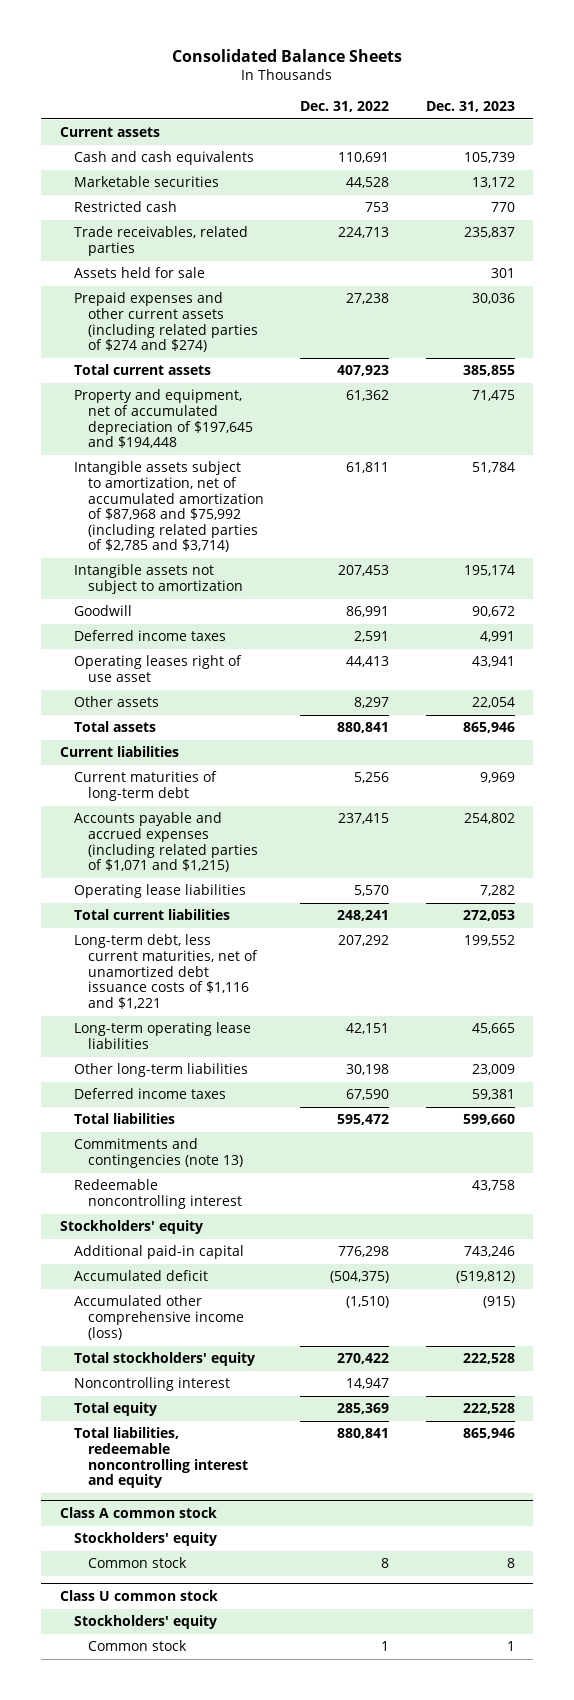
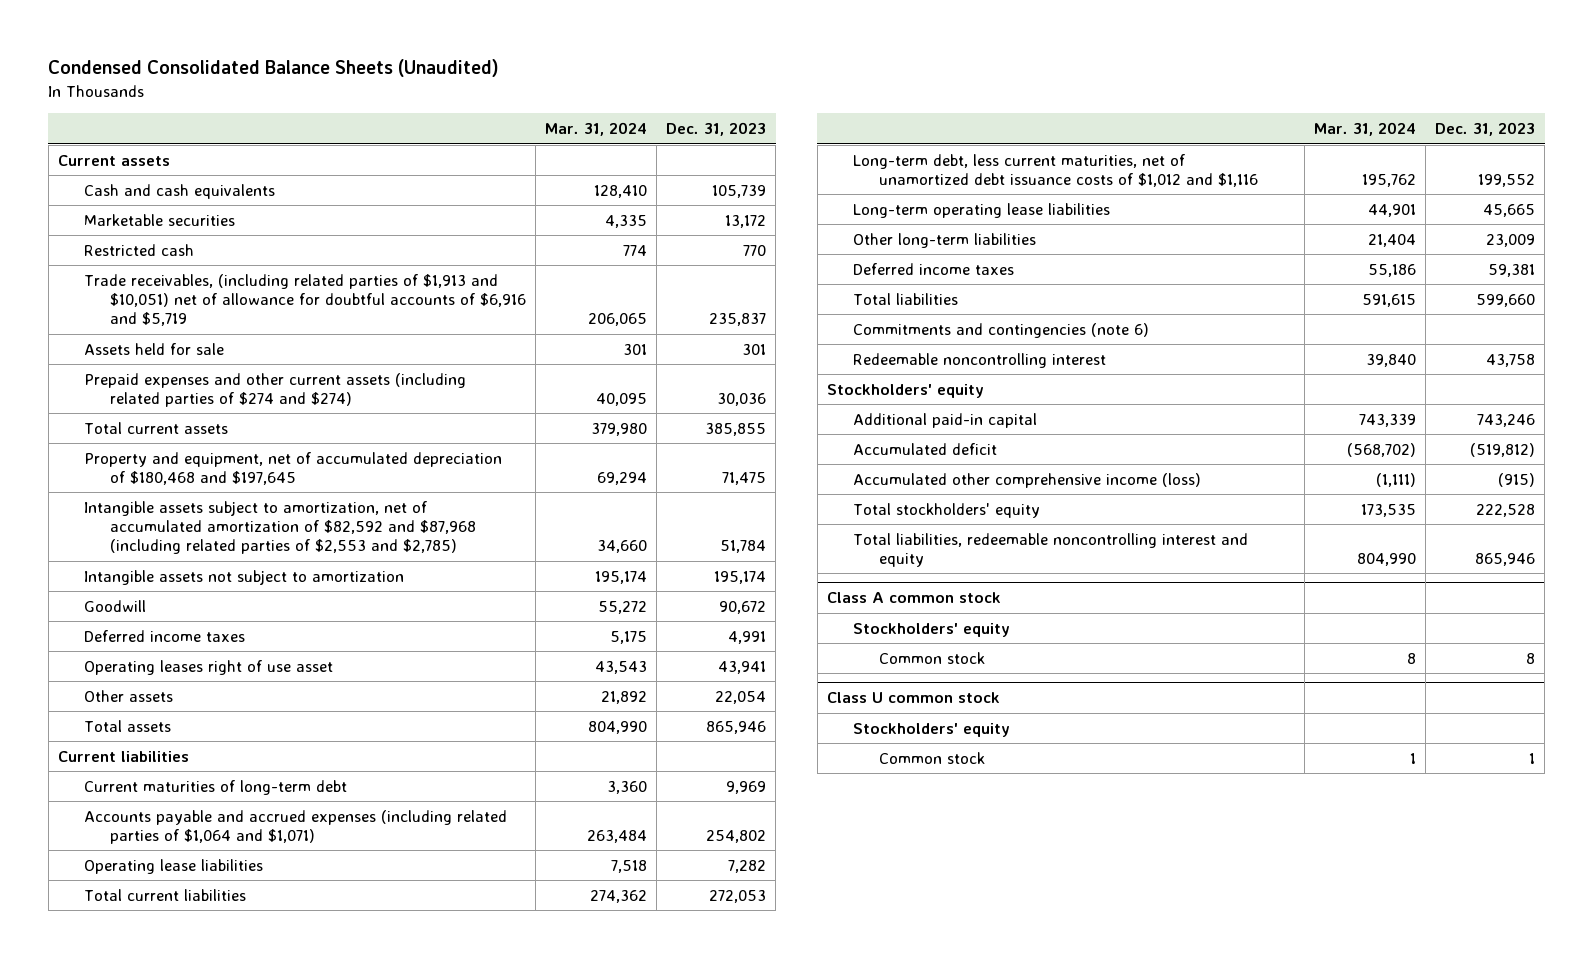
[172,49,403,63] Consolidated Balance Sheets -> [48,59,500,78] Condensed Consolidated Balance Sheets (Unaudited)
[300,100,390,112] Dec. 31, 2022 -> none
none -> [545,122,648,137] Mar. 31, 2024
[73,226,248,257] Trade receivables, related parties -> [83,273,527,327] Trade receivables, (including related parties of $1,913 and $10,051) net of allowance for doubtful accounts of $6,916 and $5,719
[73,389,254,449] Property and equipment, net of accumulated depreciation of $197,645 and $194,448 -> [83,451,502,486] Property and equipment, net of accumulated depreciation of $180,468 and $197,645
[73,461,265,553] Intangible assets subject to amortization, net of accumulated amortization of $87,968 and $75,992 (including related parties of $2,785 and $3,714) -> [83,500,477,555] Intangible assets subject to amortization, net of accumulated amortization of $82,592 and $87,968 (including related parties of $2,553 and $2,785)
[73,812,259,873] Accounts payable and accrued expenses (including related parties of $1,071 and $1,215) -> [83,809,507,845] Accounts payable and accrued expenses (including related parties of $1,064 and $1,071)
[73,934,259,1009] Long-term debt, less current maturities, net of unamortized debt issuance costs of $1,116 and $1,221 -> [853,153,1259,188] Long-term debt, less current maturities, net of unamortized debt issuance costs of $1,012 and $1,116
[73,1138,244,1169] Commitments and contingencies (note 13) -> [853,322,1150,338] Commitments and contingencies (note 6)
[73,1377,230,1392] Noncontrolling interest -> none
[73,1402,157,1417] Total equity -> none

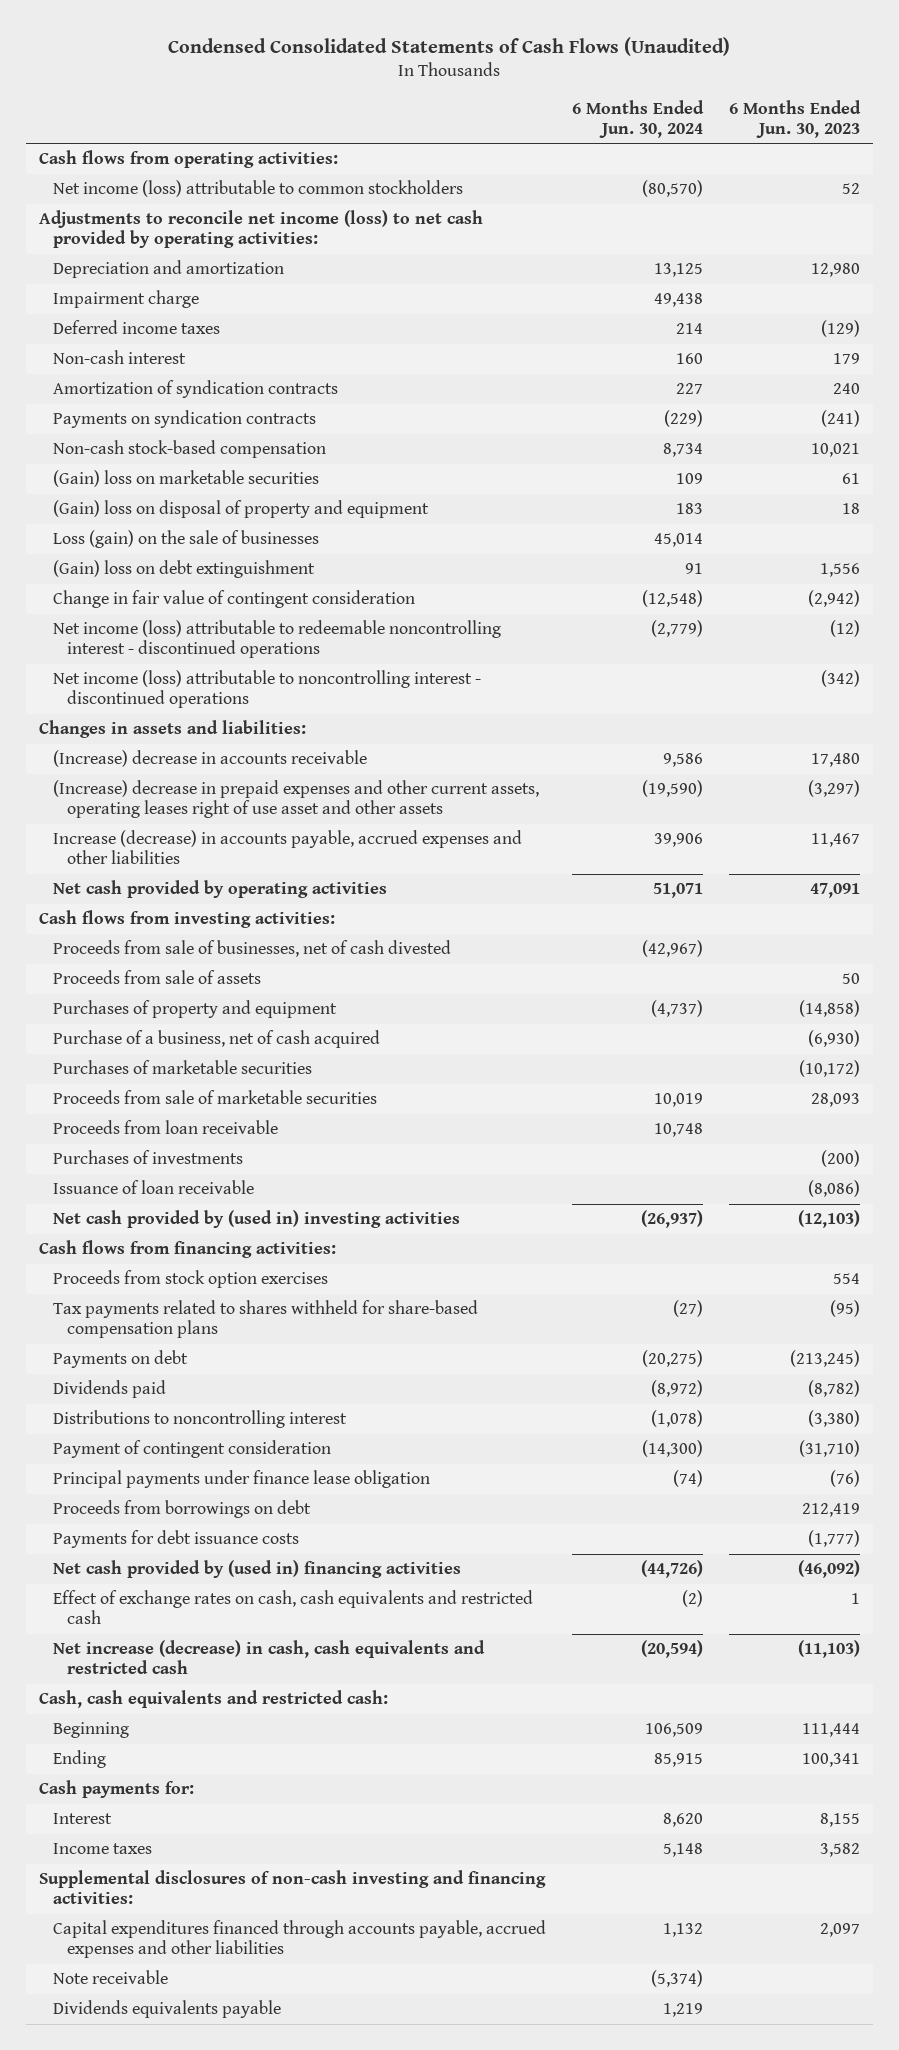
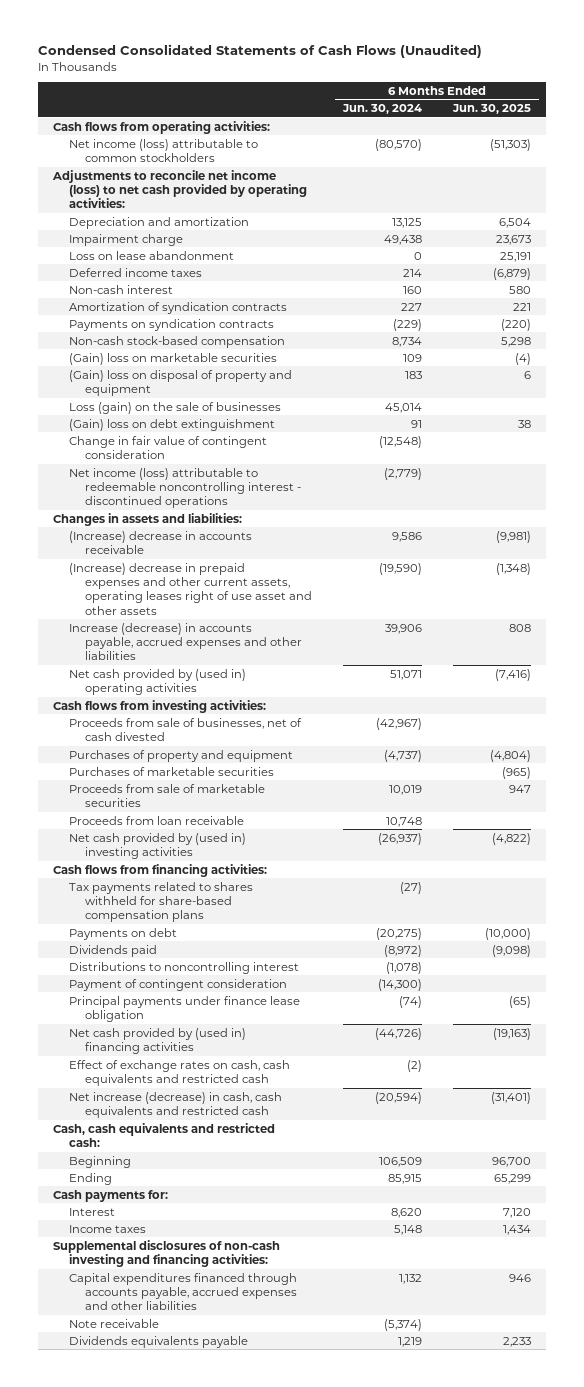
[729,99,862,138] 6 Months Ended Jun. 30, 2023 -> none
none -> [451,104,531,115] Jun. 30, 2025
none -> [68,250,234,260] Loss on lease abandonment
[52,670,481,709] Net income (loss) attributable to noncontrolling interest - discontinued operations -> none
[52,880,387,899] Net cash provided by operating activities -> [68,668,246,696] Net cash provided by (used in) operating activities
[52,970,261,985] Proceeds from sale of assets -> none
[52,1030,380,1049] Purchase of a business, net of cash acquired -> none
[52,1150,243,1165] Purchases of investments -> none
[52,1180,254,1195] Issuance of loan receivable -> none
[52,1270,328,1289] Proceeds from stock option exercises -> none
[52,1500,311,1519] Proceeds from borrowings on debt -> none
[52,1530,299,1549] Payments for debt issuance costs -> none

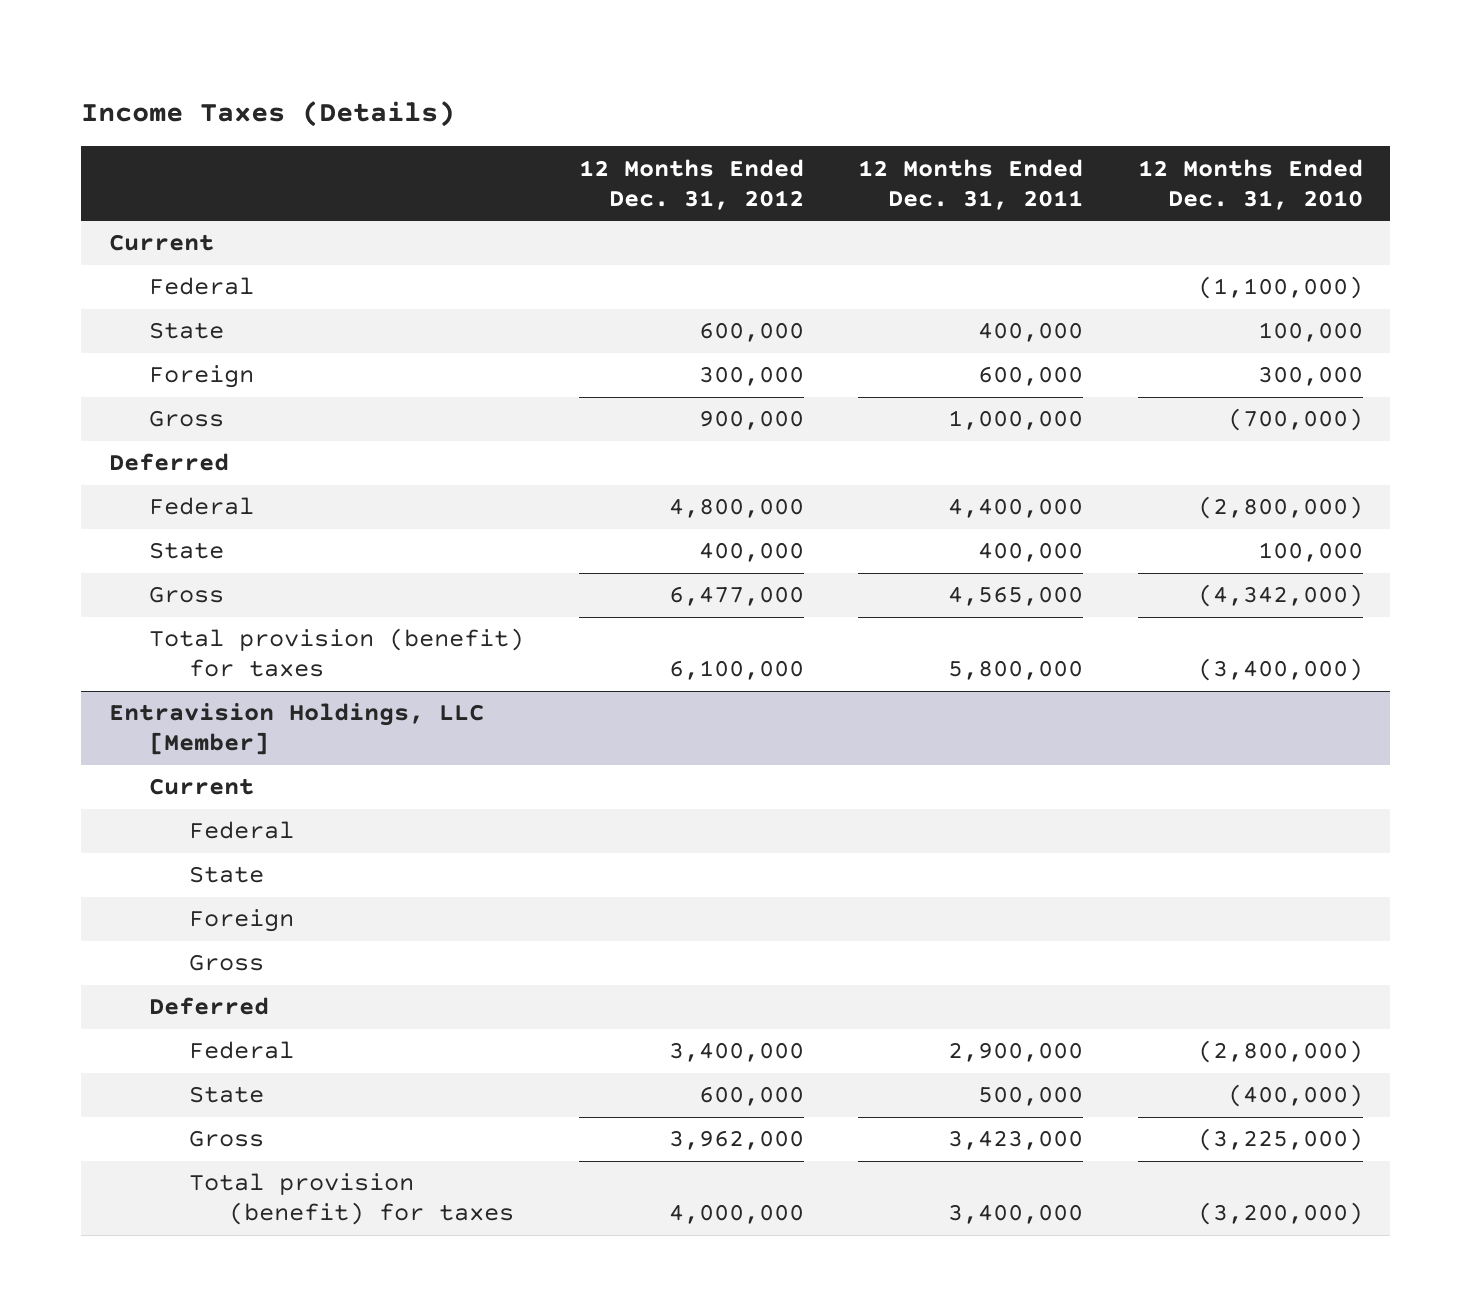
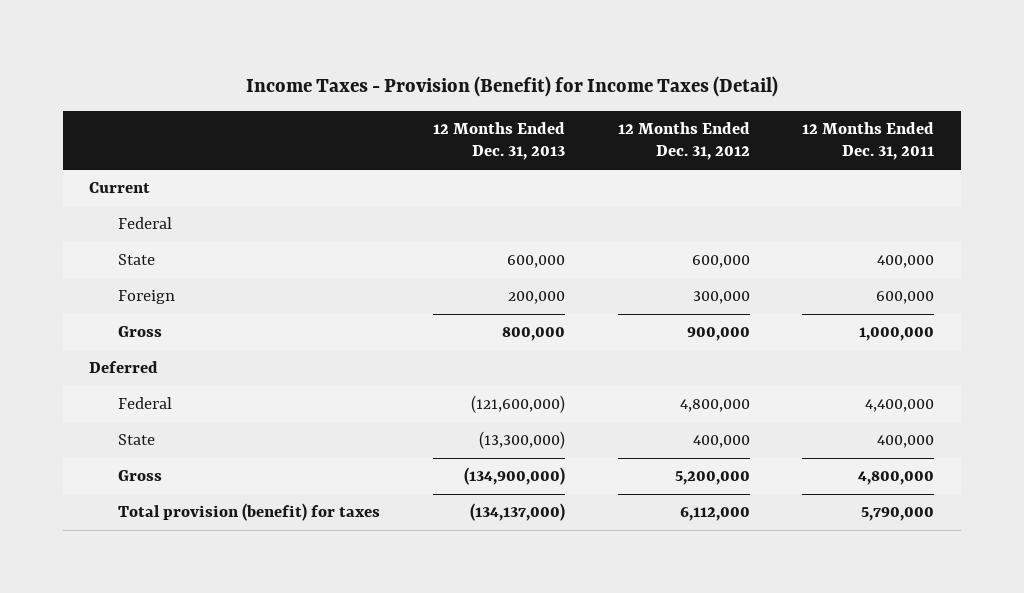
[81,100,456,127] Income Taxes (Details) -> [245,75,778,97] Income Taxes - Provision (Benefit) for Income Taxes (Detail)
[1137,158,1363,210] 12 Months Ended Dec. 31, 2010 -> none
none -> [432,121,565,161] 12 Months Ended Dec. 31, 2013
[108,703,484,756] Entravision Holdings, LLC [Member] -> none
[148,778,254,796] Current -> none
[189,821,295,840] Federal -> none
[189,866,265,884] State -> none
[189,909,295,933] Foreign -> none
[189,954,265,972] Gross -> none
[148,997,269,1016] Deferred -> none
[189,1041,295,1060] Federal -> none
[189,1086,265,1104] State -> none
[189,1130,265,1148] Gross -> none
[189,1173,515,1226] Total provision (benefit) for taxes -> none
[668,586,804,607] 6,477,000 -> [674,471,750,486] 5,200,000
[948,586,1084,607] 4,565,000 -> [858,471,935,486] 4,800,000
[668,660,804,681] 6,100,000 -> [679,507,750,522] 6,112,000
[948,660,1084,681] 5,800,000 -> [861,507,935,522] 5,790,000

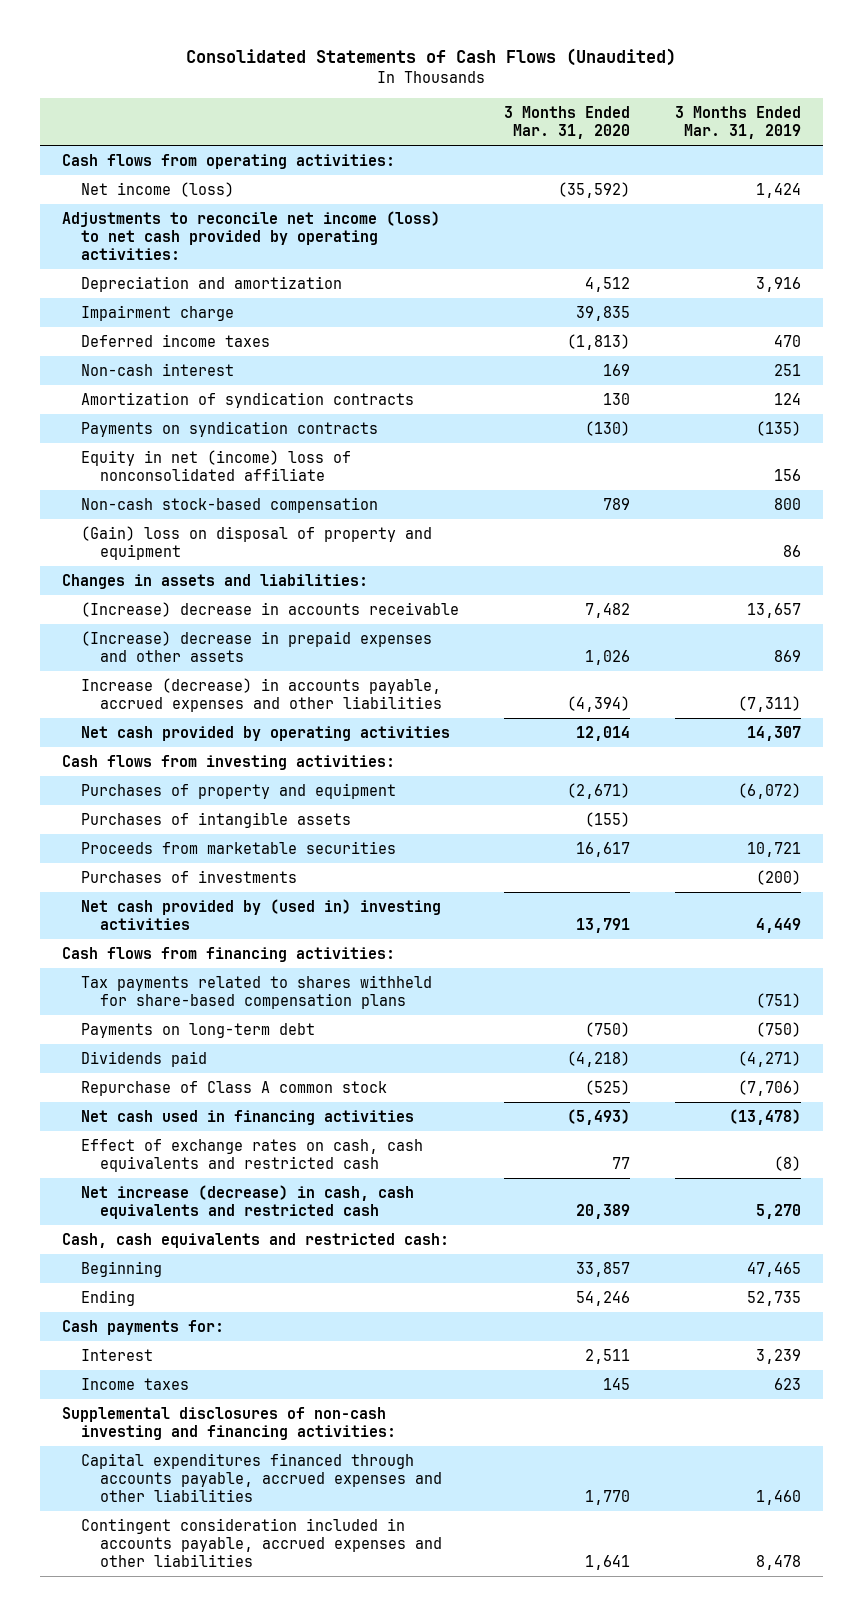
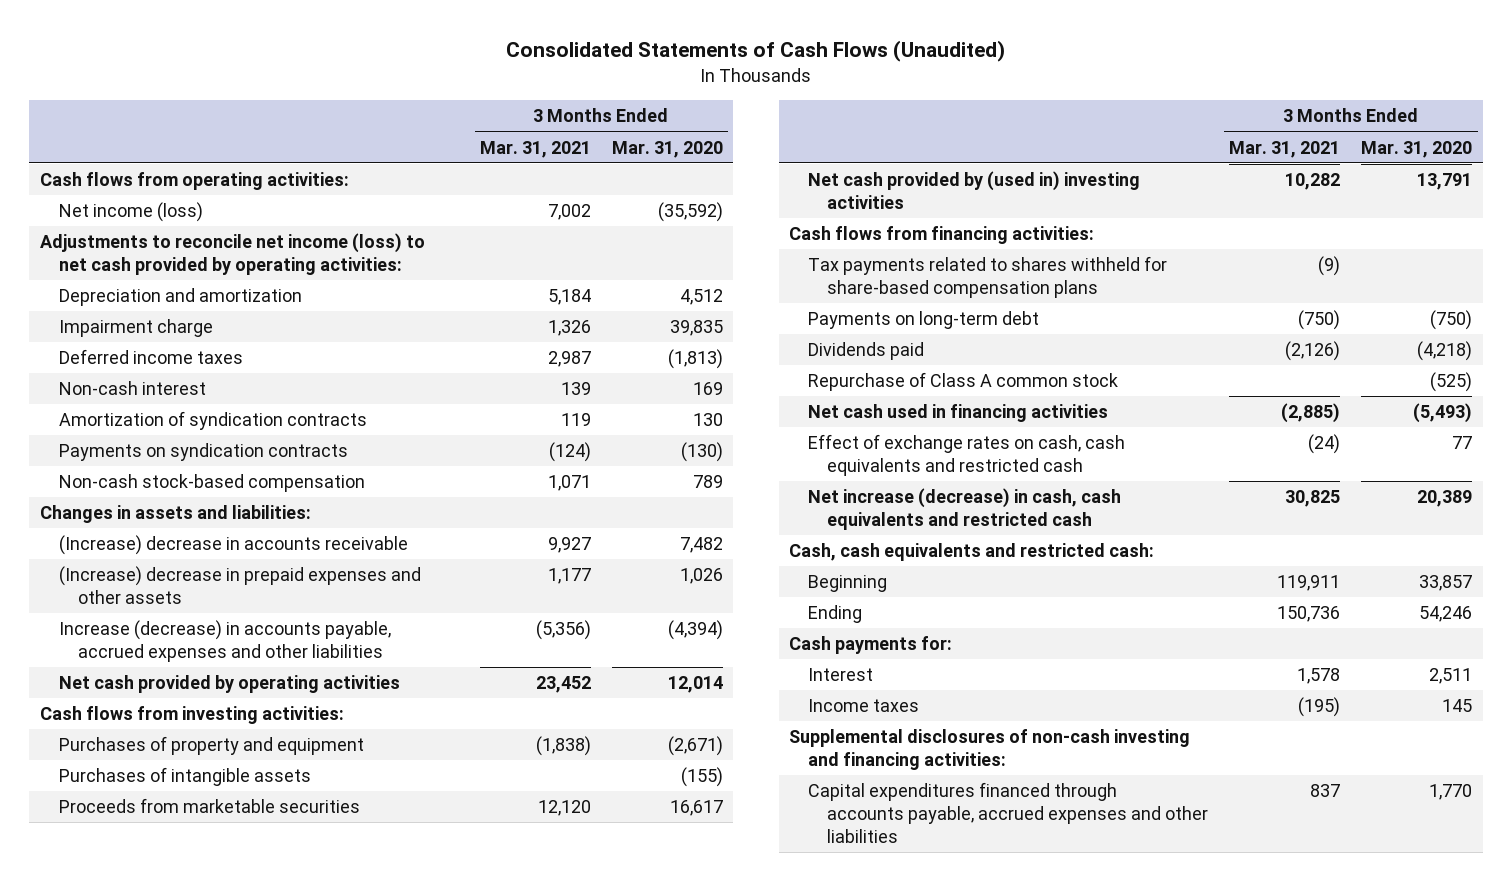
[674,106,801,139] 3 Months Ended Mar. 31, 2019 -> none
none -> [479,140,591,158] Mar. 31, 2021
[81,450,352,481] Equity in net (income) loss of nonconsolidated affiliate -> none
[81,526,433,560] (Gain) loss on disposal of property and equipment -> none
[81,870,298,884] Purchases of investments -> none
[81,1518,443,1567] Contingent consideration included in accounts payable, accrued expenses and other liabilities -> none

